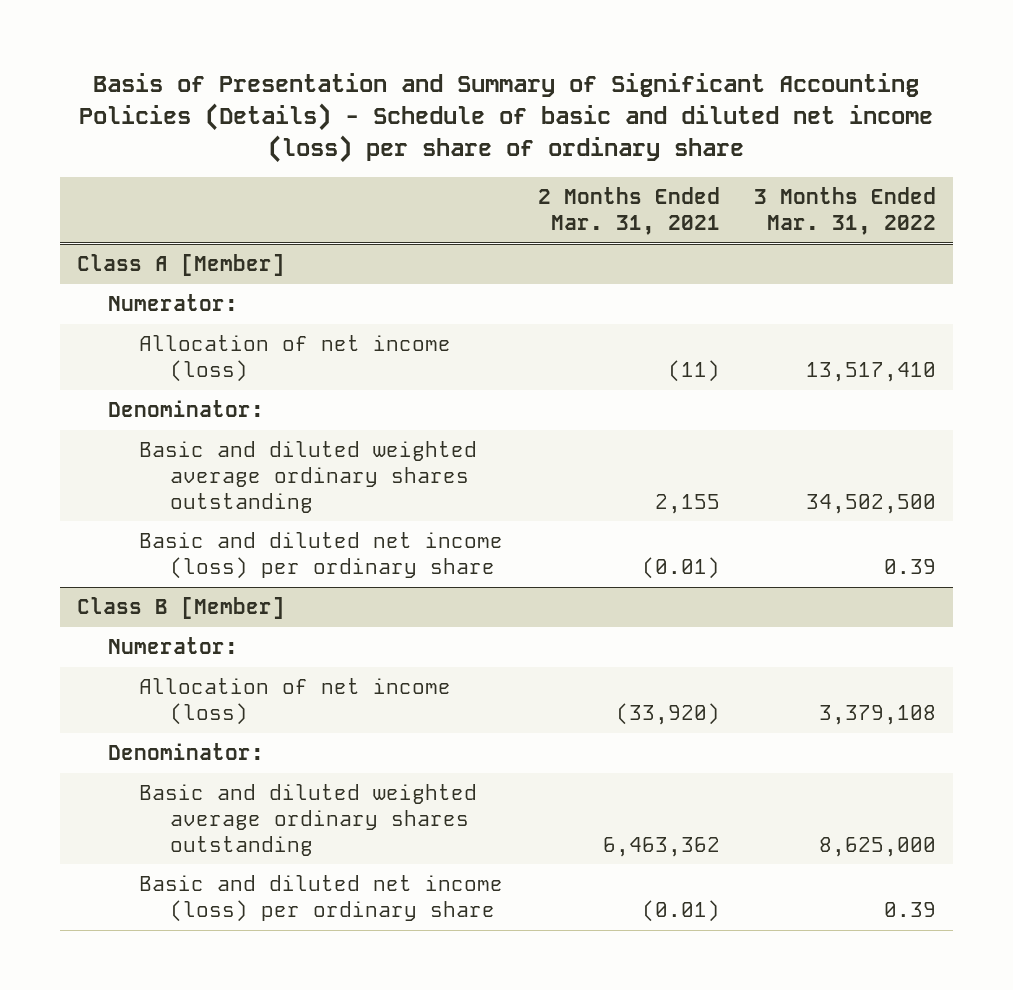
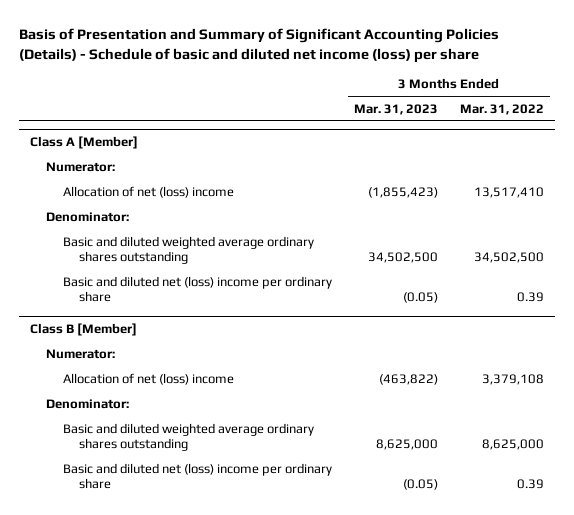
[79,72,934,164] Basis of Presentation and Summary of Significant Accounting Policies (Details) - Schedule of basic and diluted net income (loss) per share of ordinary share -> [18,27,499,63] Basis of Presentation and Summary of Significant Accounting Policies (Details) - Schedule of basic and diluted net income (loss) per share
[537,187,720,235] 2 Months Ended Mar. 31, 2021 -> none
none -> [353,103,438,115] Mar. 31, 2023
[139,335,452,382] Allocation of net income (loss) -> [62,185,234,198] Allocation of net (loss) income
[139,532,504,579] Basic and diluted net income (loss) per ordinary share -> [62,275,332,302] Basic and diluted net (loss) income per ordinary share
[139,678,452,725] Allocation of net income (loss) -> [62,372,234,385] Allocation of net (loss) income
[139,875,504,922] Basic and diluted net income (loss) per ordinary share -> [62,462,332,489] Basic and diluted net (loss) income per ordinary share

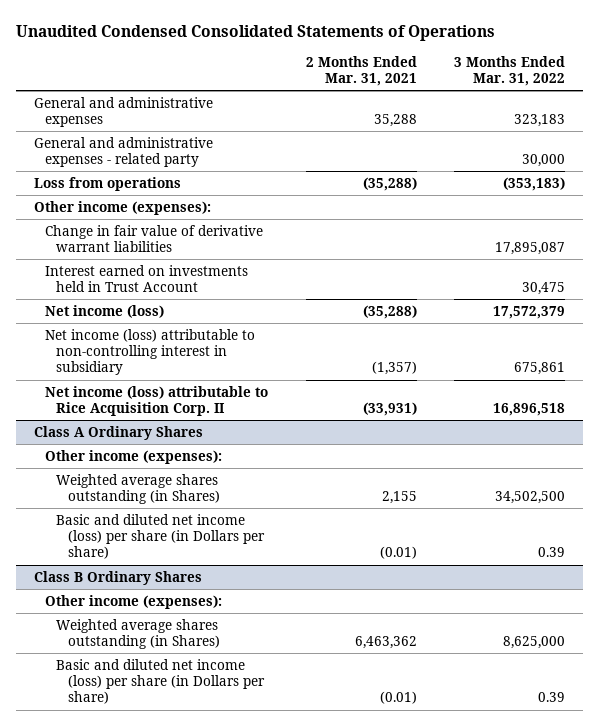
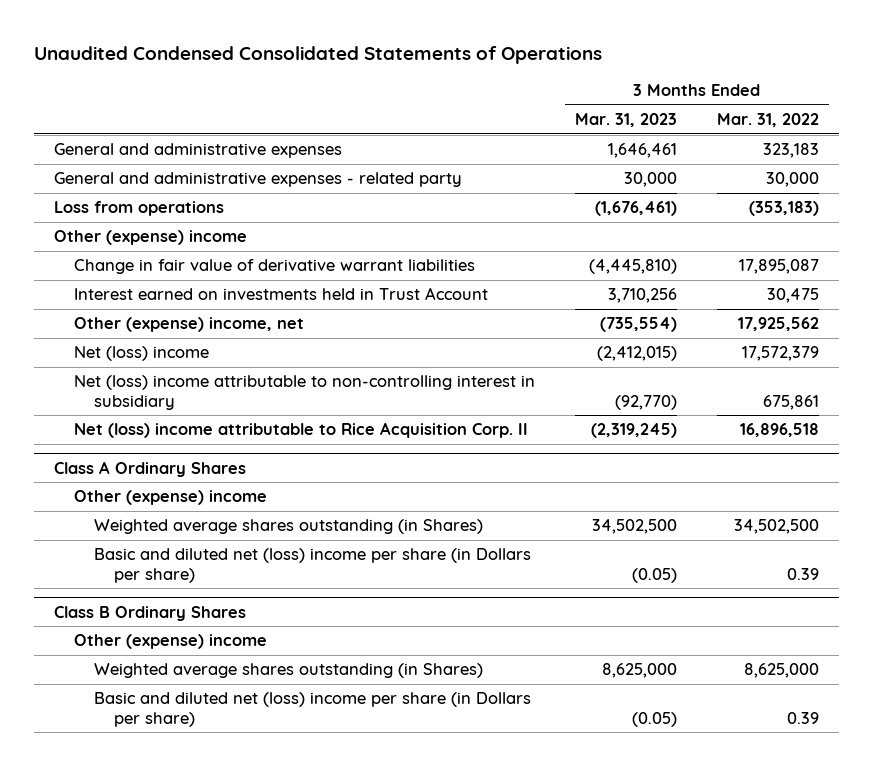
[305,55,417,87] 2 Months Ended Mar. 31, 2021 -> none
none -> [575,113,678,128] Mar. 31, 2023
[34,200,212,215] Other income (expenses): -> [54,230,248,246] Other (expense) income
none -> [74,317,305,333] Other (expense) income, net
[45,304,165,318] Net income (loss) -> [74,346,210,362] Net (loss) income
[45,328,256,376] Net income (loss) attributable to non-controlling interest in subsidiary -> [74,375,536,410] Net (loss) income attributable to non-controlling interest in subsidiary
[45,385,269,417] Net income (loss) attributable to Rice Acquisition Corp. II -> [74,422,529,439] Net (loss) income attributable to Rice Acquisition Corp. II
[45,449,223,464] Other income (expenses): -> [74,490,268,506] Other (expense) income
[56,513,265,560] Basic and diluted net income (loss) per share (in Dollars per share) -> [94,548,532,583] Basic and diluted net (loss) income per share (in Dollars per share)
[45,594,223,609] Other income (expenses): -> [74,634,268,650] Other (expense) income
[56,658,265,705] Basic and diluted net income (loss) per share (in Dollars per share) -> [94,692,532,727] Basic and diluted net (loss) income per share (in Dollars per share)

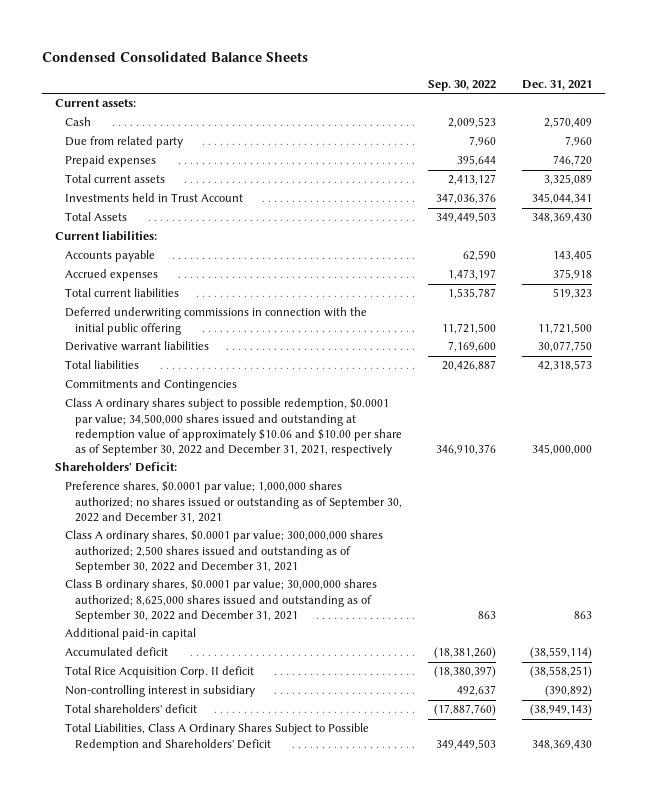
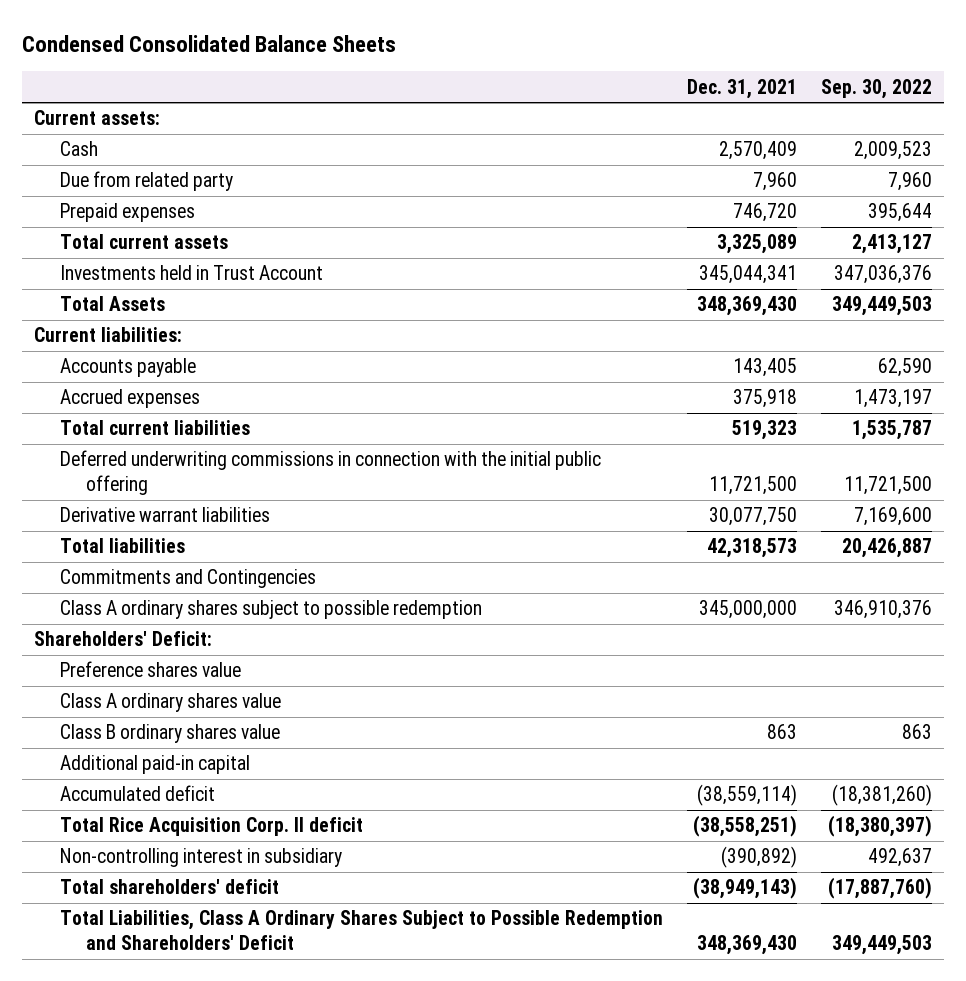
[65,398,402,457] Class A ordinary shares subject to possible redemption, $0.0001 par value; 34,500,000 shares issued and outstanding at redemption value of approximately $10.06 and $10.00 per share as of September 30, 2022 and December 31, 2021, respectively -> [60,600,483,620] Class A ordinary shares subject to possible redemption
[65,481,402,523] Preference shares, $0.0001 par value; 1,000,000 shares authorized; no shares issued or outstanding as of September 30, 2022 and December 31, 2021 -> [60,661,242,678] Preference shares value
[65,530,384,573] Class A ordinary shares, $0.0001 par value; 300,000,000 shares authorized; 2,500 shares issued and outstanding as of September 30, 2022 and December 31, 2021 -> [60,693,282,713] Class A ordinary shares value
[65,579,378,622] Class B ordinary shares, $0.0001 par value; 30,000,000 shares authorized; 8,625,000 shares issued and outstanding as of September 30, 2022 and December 31, 2021 -> [60,724,281,744] Class B ordinary shares value

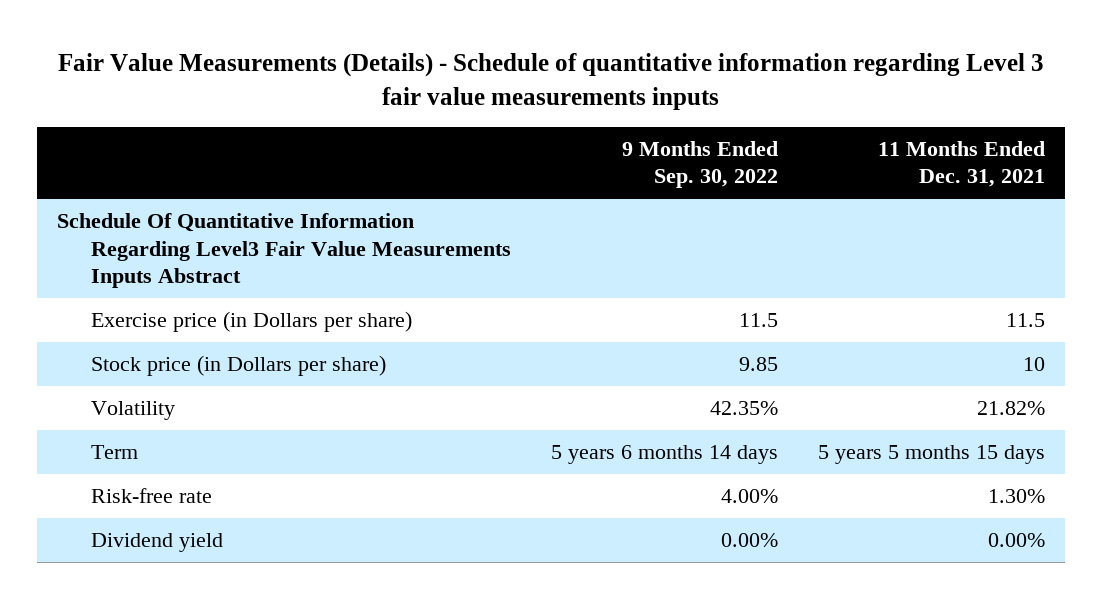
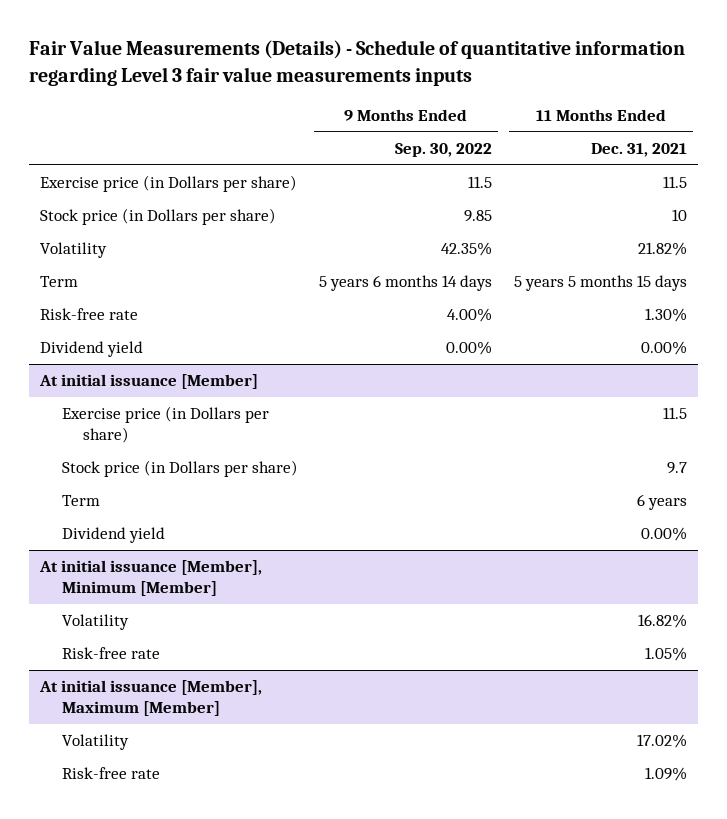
[57,213,511,289] Schedule Of Quantitative Information Regarding Level3 Fair Value Measurements Inputs Abstract -> none
none -> [38,374,258,390] At initial issuance [Member]
none -> [61,406,269,444] Exercise price (in Dollars per share)
none -> [61,460,298,478] Stock price (in Dollars per share)
none -> [61,495,100,507] Term
none -> [61,527,165,544] Dividend yield
none -> [38,560,262,597] At initial issuance [Member], Minimum [Member]
none -> [61,614,129,631] Volatility
none -> [61,647,160,660] Risk-free rate
none -> [38,680,262,717] At initial issuance [Member], Maximum [Member]
none -> [61,734,129,751] Volatility
none -> [61,767,160,780] Risk-free rate

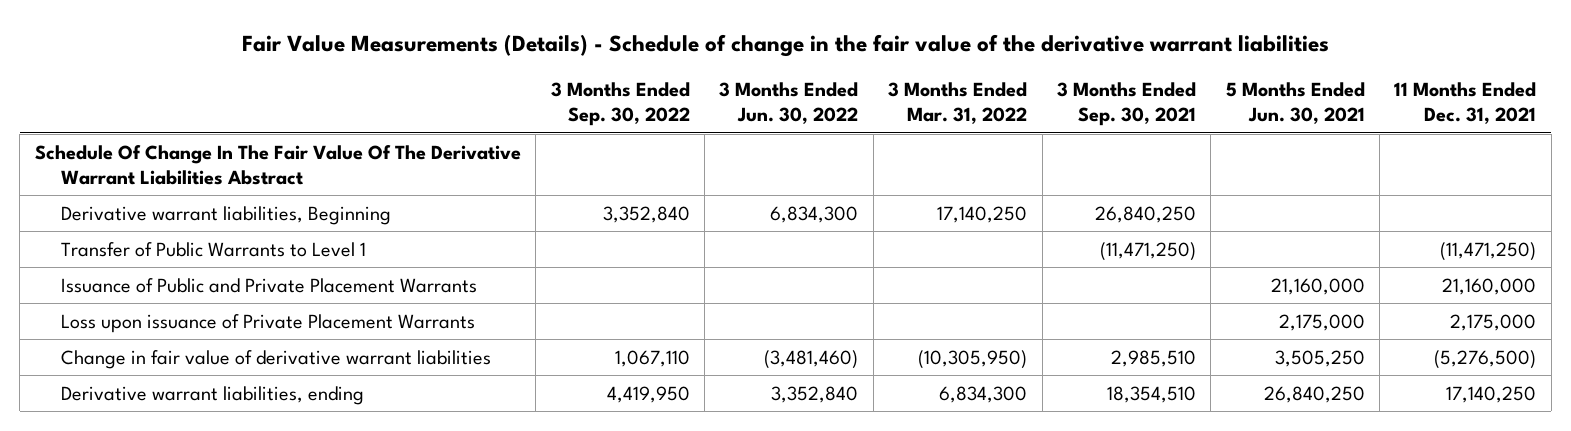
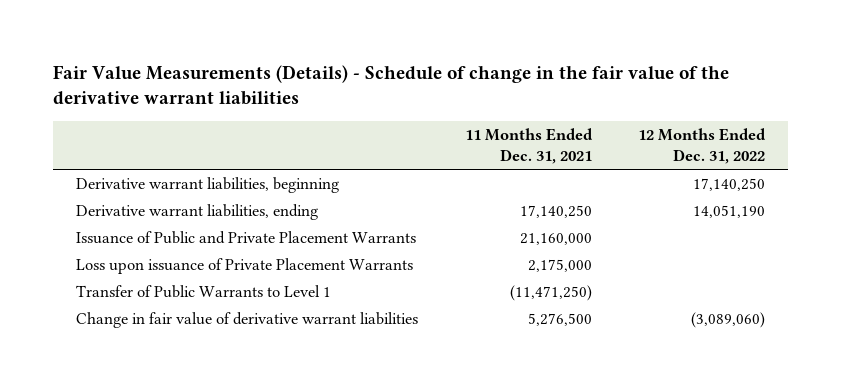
[550,81,690,127] 3 Months Ended Sep. 30, 2022 -> none
[719,81,859,125] 3 Months Ended Jun. 30, 2022 -> none
[888,81,1028,125] 3 Months Ended Mar. 31, 2022 -> none
[1056,81,1196,127] 3 Months Ended Sep. 30, 2021 -> none
[1225,81,1365,125] 5 Months Ended Jun. 30, 2021 -> none
none -> [637,127,766,165] 12 Months Ended Dec. 31, 2022
[34,144,521,186] Schedule Of Change In The Fair Value Of The Derivative Warrant Liabilities Abstract -> none
[60,205,391,225] Derivative warrant liabilities, Beginning -> [76,176,340,193] Derivative warrant liabilities, beginning
[60,385,364,405] Derivative warrant liabilities, ending -> [76,203,319,220] Derivative warrant liabilities, ending
[60,241,366,257] Transfer of Public Warrants to Level 1 -> [76,284,332,298] Transfer of Public Warrants to Level 1
[1434,349,1537,369] (5,276,500) -> [527,312,592,326] 5,276,500

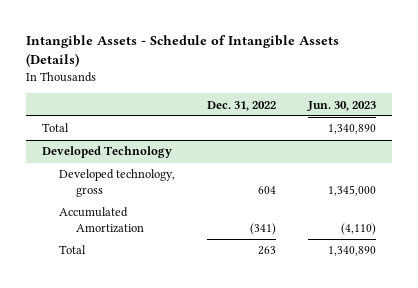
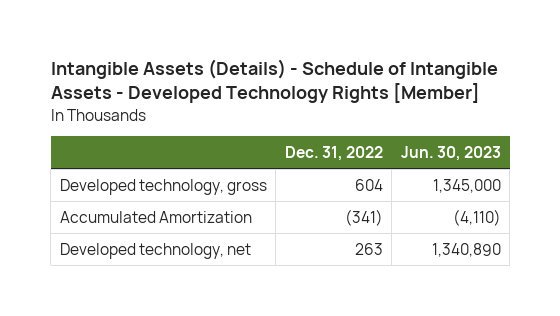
[25,35,339,68] Intangible Assets - Schedule of Intangible Assets (Details) -> [50,58,498,104] Intangible Assets (Details) - Schedule of Intangible Assets - Developed Technology Rights [Member]
[41,123,69,133] Total -> none
[41,146,172,159] Developed Technology -> none
[59,245,87,255] Total -> [59,242,251,259] Developed technology, net

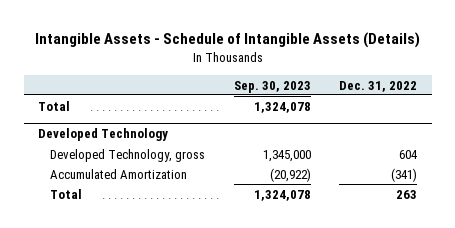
[50,58,498,104] Intangible Assets (Details) - Schedule of Intangible Assets - Developed Technology Rights [Member] -> [34,31,420,48] Intangible Assets - Schedule of Intangible Assets (Details)
[400,145,501,161] Jun. 30, 2023 -> none
none -> [233,80,311,93] Sep. 30, 2023
none -> [37,100,70,111] Total
none -> [37,128,168,142] Developed Technology
[59,178,267,195] Developed technology, gross -> [50,148,206,162] Developed Technology, gross
[59,242,251,259] Developed technology, net -> [50,188,83,199] Total

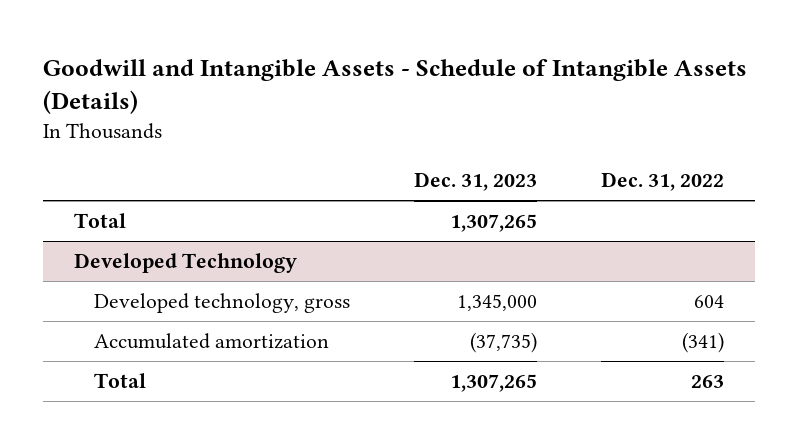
[34,31,420,48] Intangible Assets - Schedule of Intangible Assets (Details) -> [42,58,747,115] Goodwill and Intangible Assets - Schedule of Intangible Assets (Details)
[233,80,311,93] Sep. 30, 2023 -> none
none -> [413,172,537,192] Dec. 31, 2023
[50,148,206,162] Developed Technology, gross -> [93,293,350,314] Developed technology, gross
[50,168,188,179] Accumulated Amortization -> [93,333,329,350] Accumulated amortization

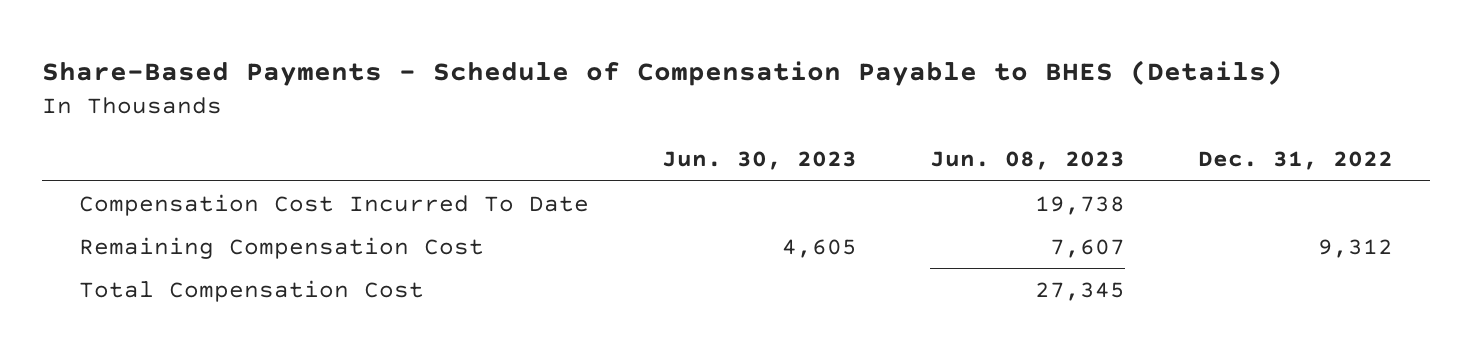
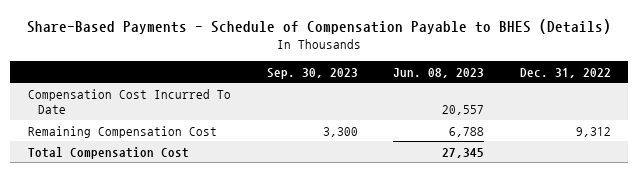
[661,151,857,171] Jun. 30, 2023 -> none
none -> [266,67,358,79] Sep. 30, 2023
[1034,195,1125,215] 19,738 -> [442,105,485,116] 20,557
[1049,238,1125,258] 7,607 -> [449,126,485,137] 6,788

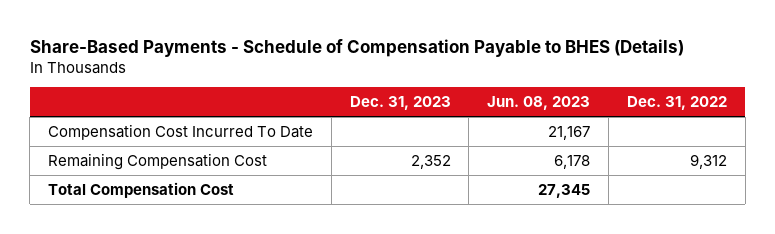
[266,67,358,79] Sep. 30, 2023 -> none
none -> [349,96,451,111] Dec. 31, 2023
[442,105,485,116] 20,557 -> [548,125,591,140] 21,167
[449,126,485,137] 6,788 -> [554,154,591,169] 6,178

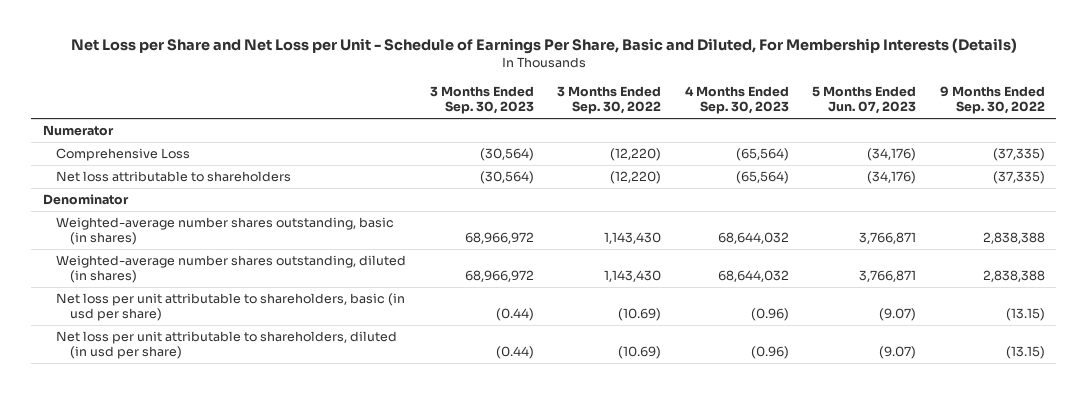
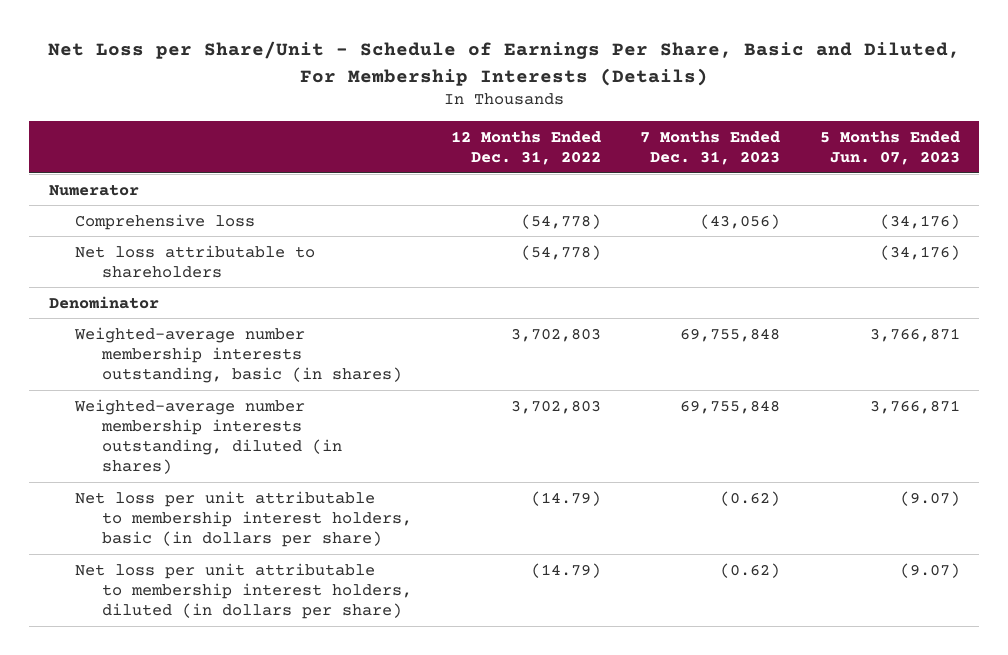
[70,38,1017,55] Net Loss per Share and Net Loss per Unit - Schedule of Earnings Per Share, Basic and Diluted, For Membership Interests (Details) -> [48,41,961,86] Net Loss per Share/Unit - Schedule of Earnings Per Share, Basic and Diluted, For Membership Interests (Details)
[429,86,534,115] 3 Months Ended Sep. 30, 2023 -> none
[557,86,662,115] 3 Months Ended Sep. 30, 2022 -> none
[684,86,789,115] 4 Months Ended Sep. 30, 2023 -> none
[939,86,1045,115] 9 Months Ended Sep. 30, 2022 -> none
none -> [451,130,602,166] 12 Months Ended Dec. 31, 2022
none -> [640,130,781,166] 7 Months Ended Dec. 31, 2023
[56,148,191,162] Comprehensive Loss -> [75,213,256,230] Comprehensive loss
[56,217,395,246] Weighted-average number shares outstanding, basic (in shares) -> [74,326,402,383] Weighted-average number membership interests outstanding, basic (in shares)
[56,255,407,284] Weighted-average number shares outstanding, diluted (in shares) -> [74,398,342,474] Weighted-average number membership interests outstanding, diluted (in shares)
[56,293,406,322] Net loss per unit attributable to shareholders, basic (in usd per share) -> [75,490,412,547] Net loss per unit attributable to membership interest holders, basic (in dollars per share)
[56,331,398,360] Net loss per unit attributable to shareholders, diluted (in usd per share) -> [75,562,412,619] Net loss per unit attributable to membership interest holders, diluted (in dollars per share)

